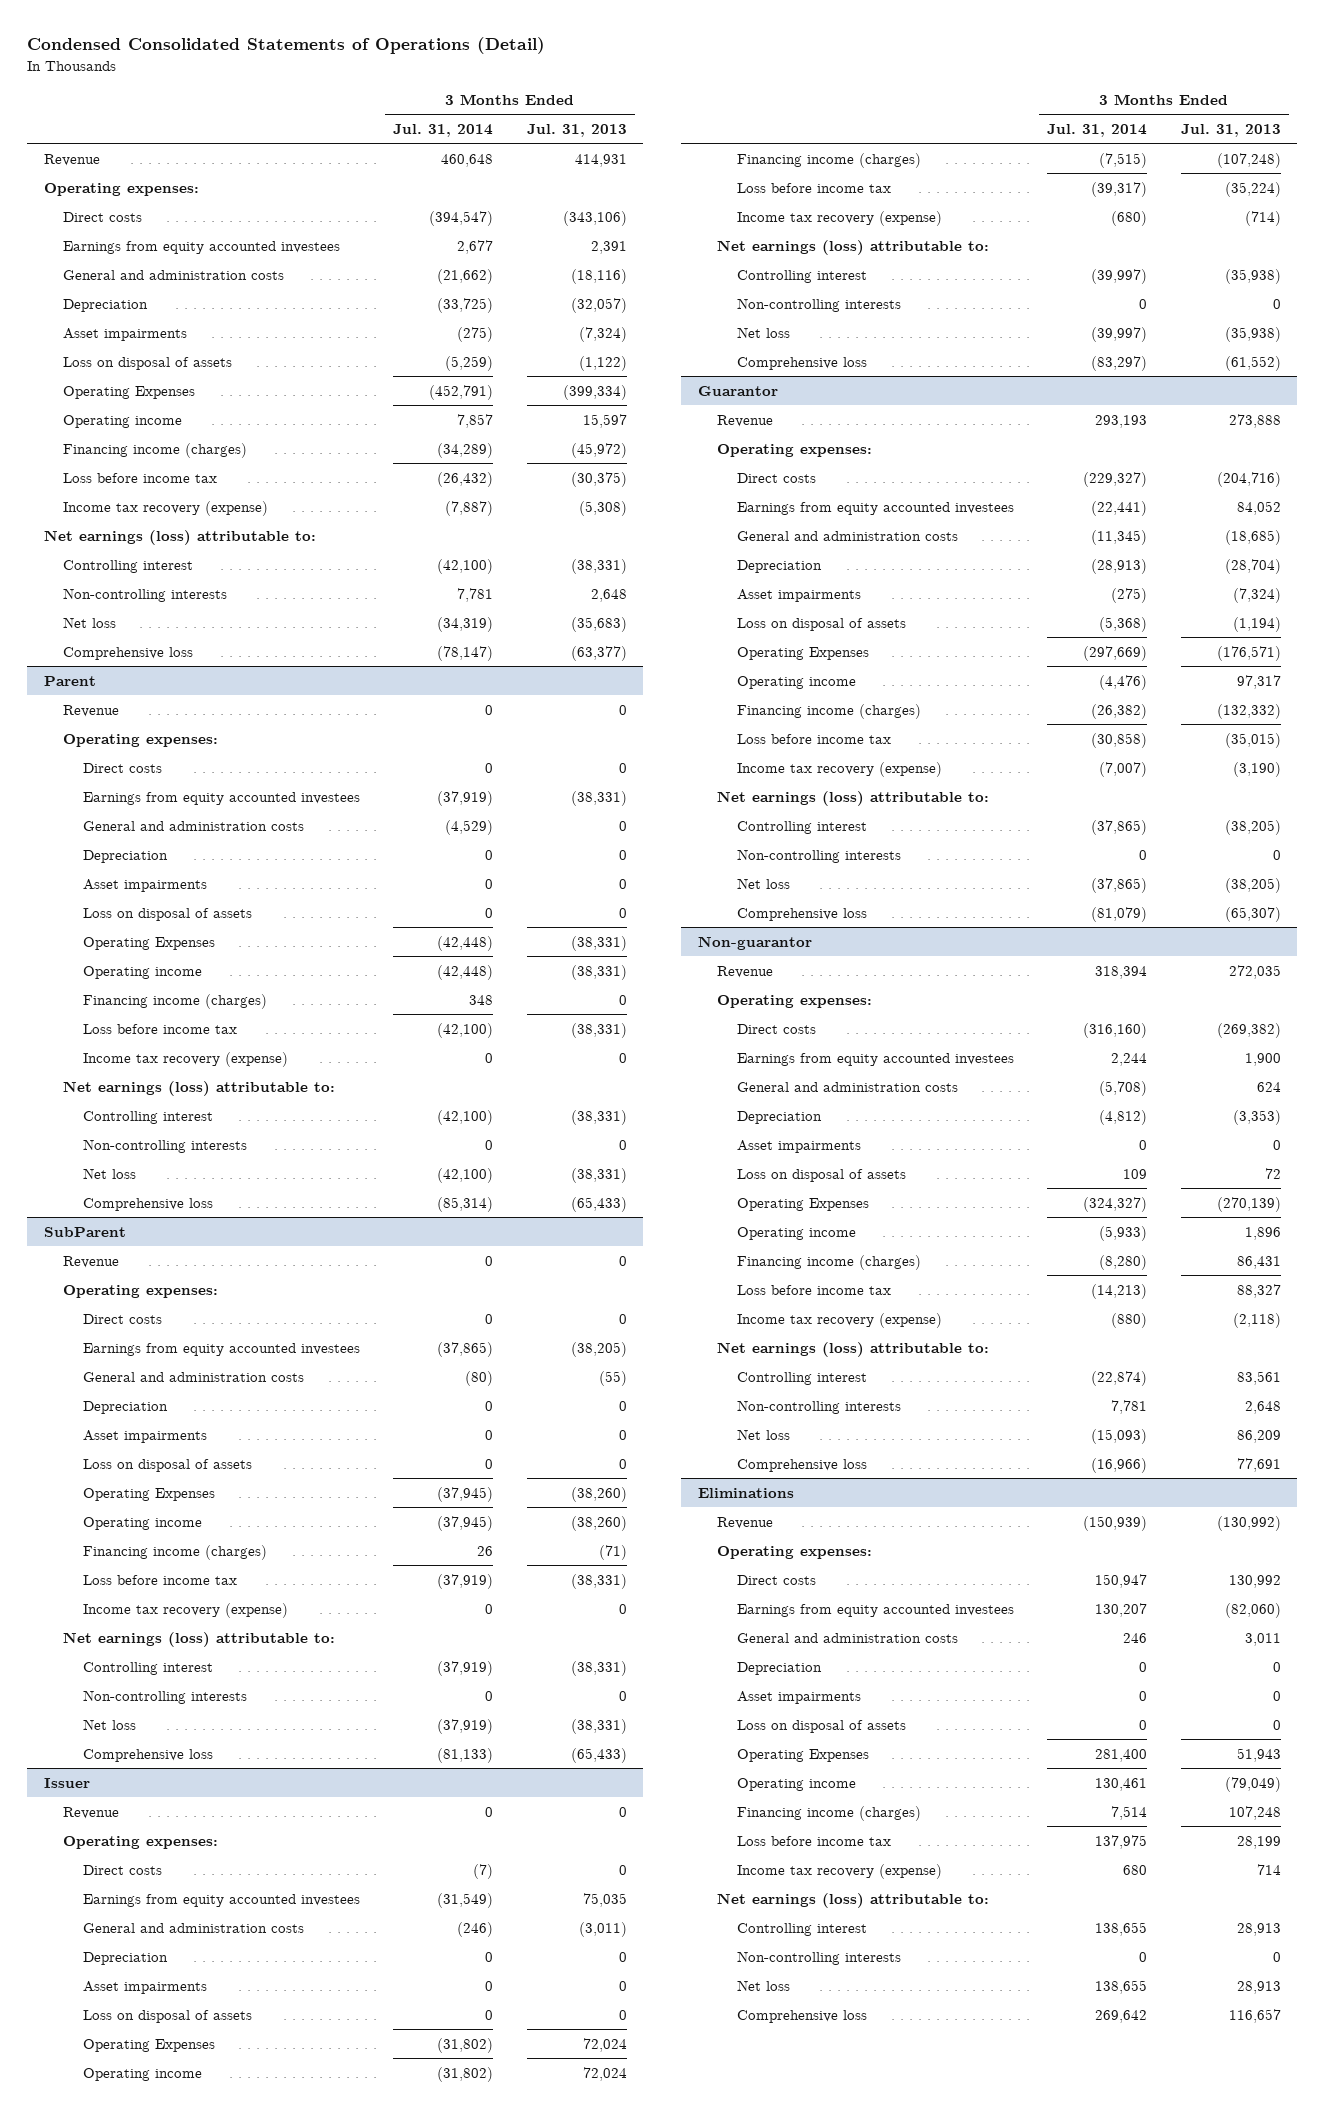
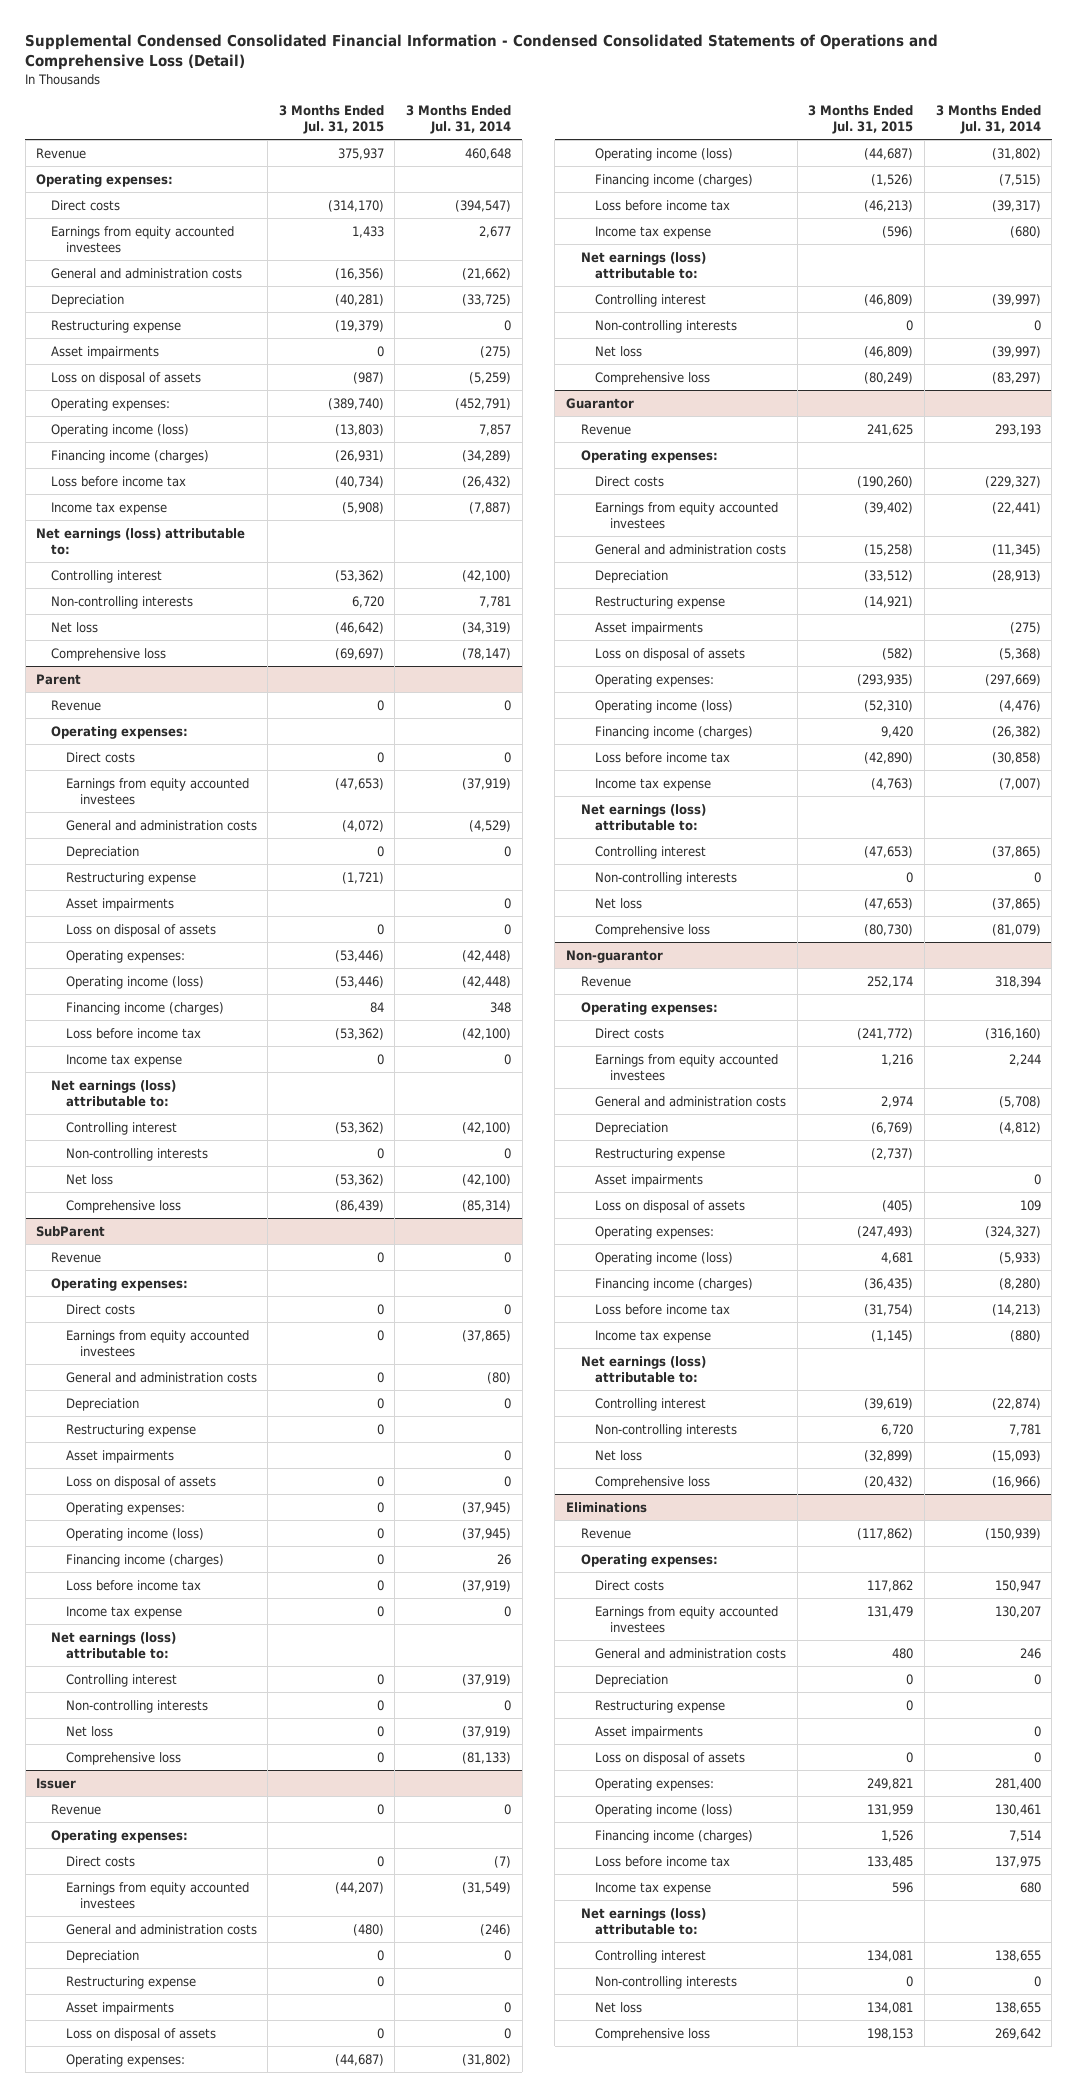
[27,37,546,55] Condensed Consolidated Statements of Operations (Detail) -> [25,33,939,71] Supplemental Condensed Consolidated Financial Information - Condensed Consolidated Statements of Operations and Comprehensive Loss (Detail)
[526,123,627,137] Jul. 31, 2013 -> none
none -> [278,104,384,135] 3 Months Ended Jul. 31, 2015
none -> [51,319,182,333] Restructuring expense
[63,385,196,399] Operating Expenses -> [51,397,171,411] Operating expenses:
[63,414,183,428] Operating income -> [51,423,190,437] Operating income (loss)
[63,500,269,516] Income tax recovery (expense) -> [51,501,168,515] Income tax expense
none -> [65,871,196,885] Restructuring expense
[82,936,215,950] Operating Expenses -> [65,949,185,963] Operating expenses:
[82,965,202,979] Operating income -> [65,975,204,989] Operating income (loss)
[82,1051,288,1067] Income tax recovery (expense) -> [65,1053,182,1067] Income tax expense
none -> [65,1423,196,1437] Restructuring expense
[82,1487,215,1501] Operating Expenses -> [65,1501,185,1515] Operating expenses:
[82,1516,202,1530] Operating income -> [65,1527,204,1541] Operating income (loss)
[82,1602,288,1618] Income tax recovery (expense) -> [65,1605,182,1619] Income tax expense
none -> [65,1975,196,1989] Restructuring expense
[82,2038,215,2052] Operating Expenses -> [65,2053,185,2067] Operating expenses:
[82,2067,202,2081] Operating income -> [595,147,734,161] Operating income (loss)
[736,210,942,226] Income tax recovery (expense) -> [595,225,712,239] Income tax expense
none -> [595,595,726,609] Restructuring expense
[736,646,869,660] Operating Expenses -> [595,673,715,687] Operating expenses:
[736,675,856,689] Operating income -> [595,699,734,713] Operating income (loss)
[736,761,942,777] Income tax recovery (expense) -> [595,777,712,791] Income tax expense
none -> [595,1147,726,1161] Restructuring expense
[736,1197,869,1211] Operating Expenses -> [595,1225,715,1239] Operating expenses:
[736,1226,856,1240] Operating income -> [595,1251,734,1265] Operating income (loss)
[736,1312,942,1328] Income tax recovery (expense) -> [595,1329,712,1343] Income tax expense
none -> [595,1699,726,1713] Restructuring expense
[736,1748,869,1762] Operating Expenses -> [595,1777,715,1791] Operating expenses:
[736,1777,856,1791] Operating income -> [595,1803,734,1817] Operating income (loss)
[736,1863,942,1879] Income tax recovery (expense) -> [595,1881,712,1895] Income tax expense

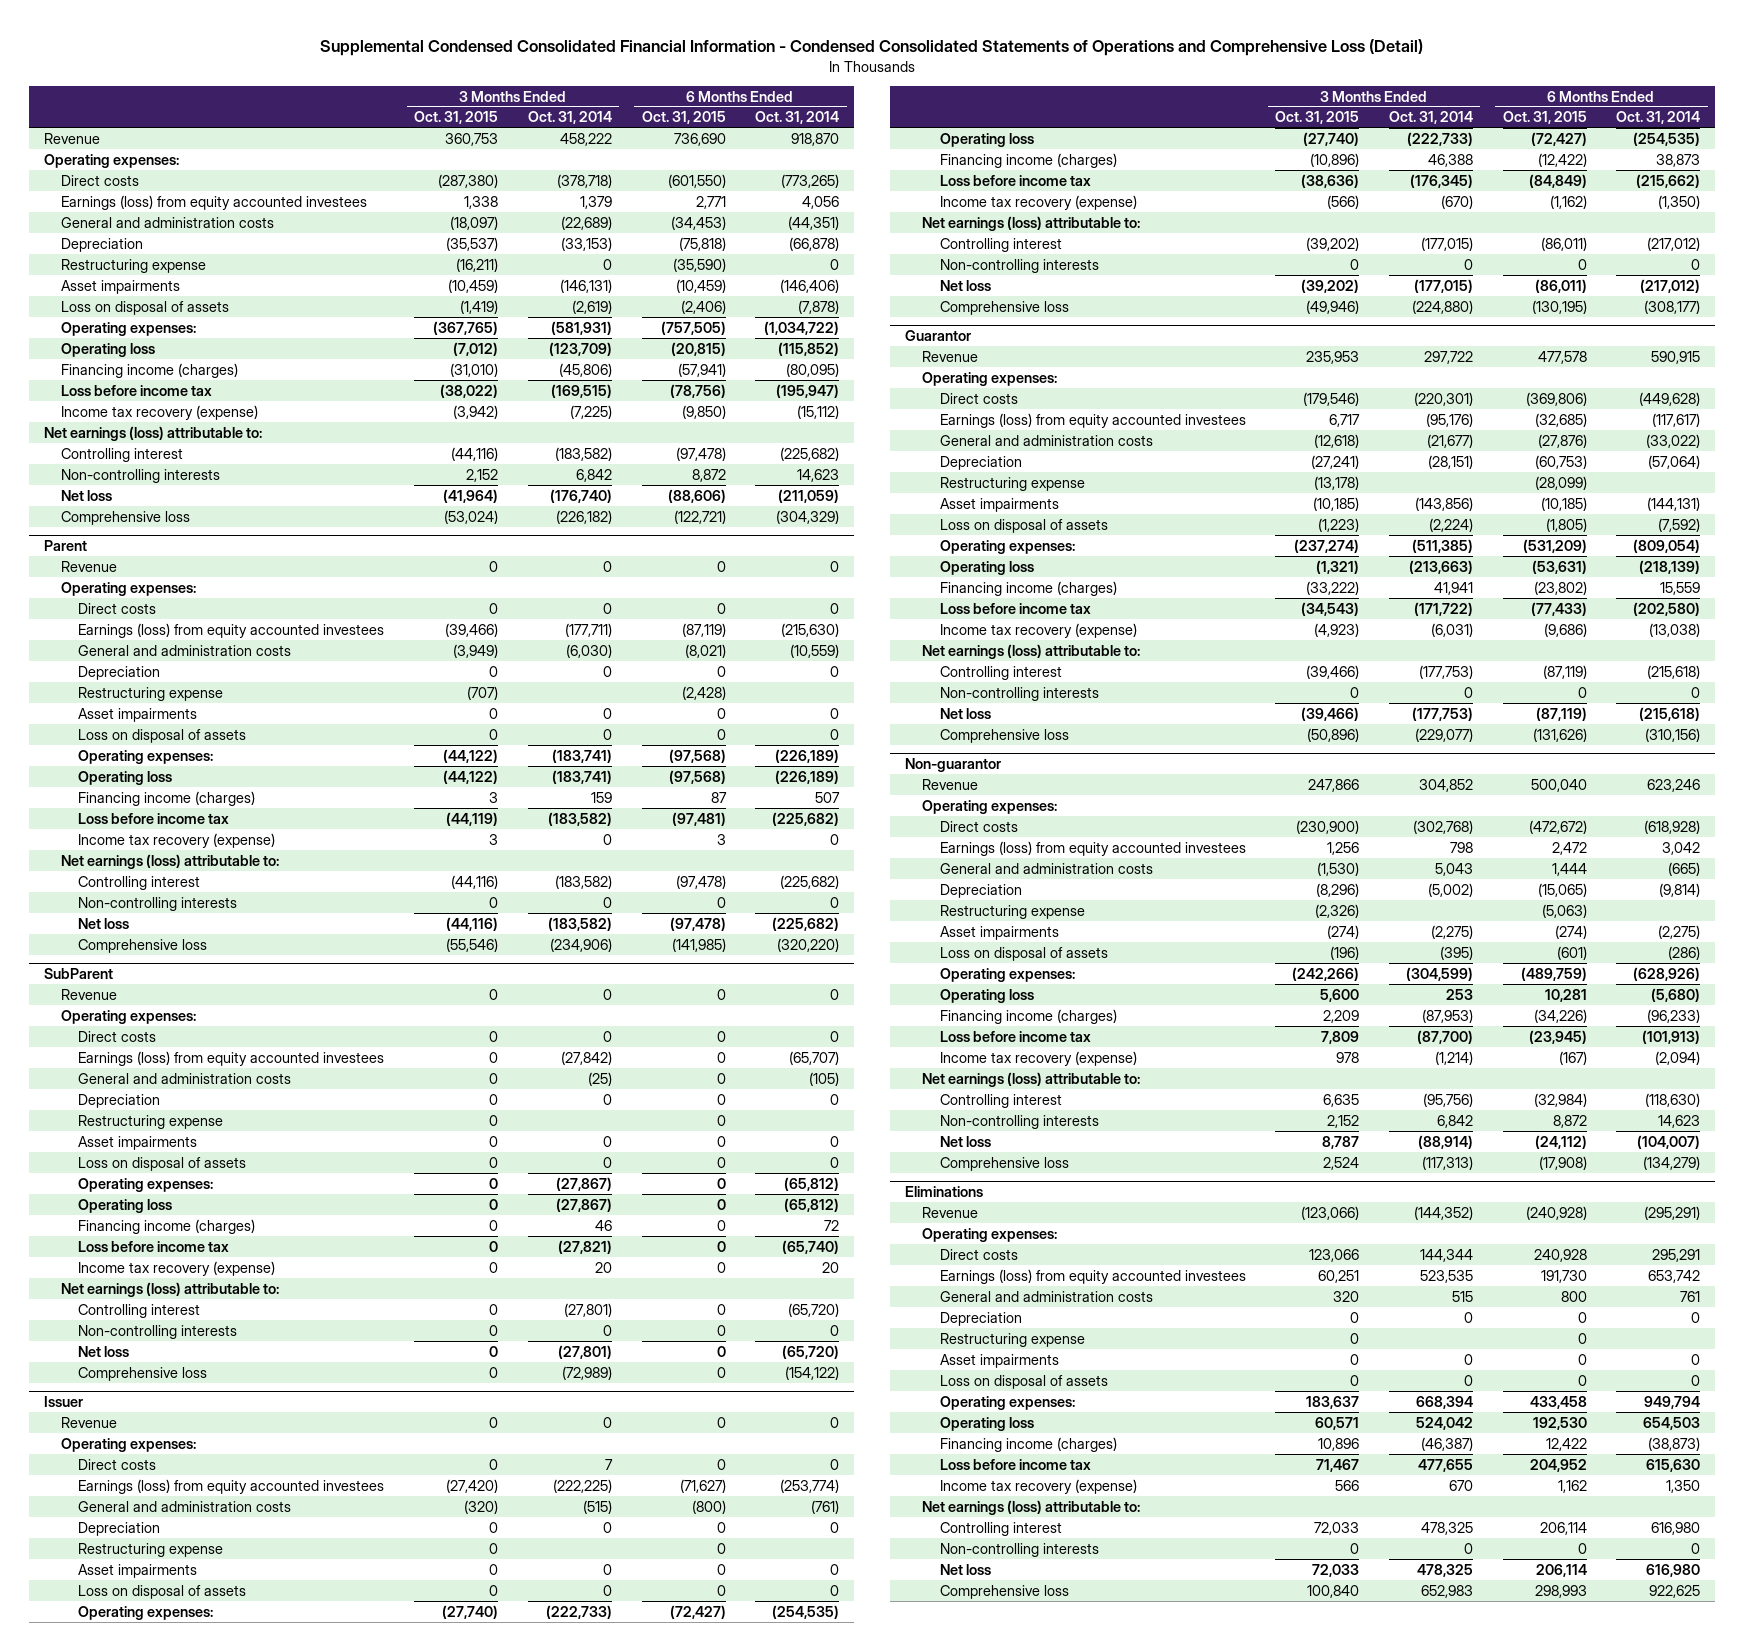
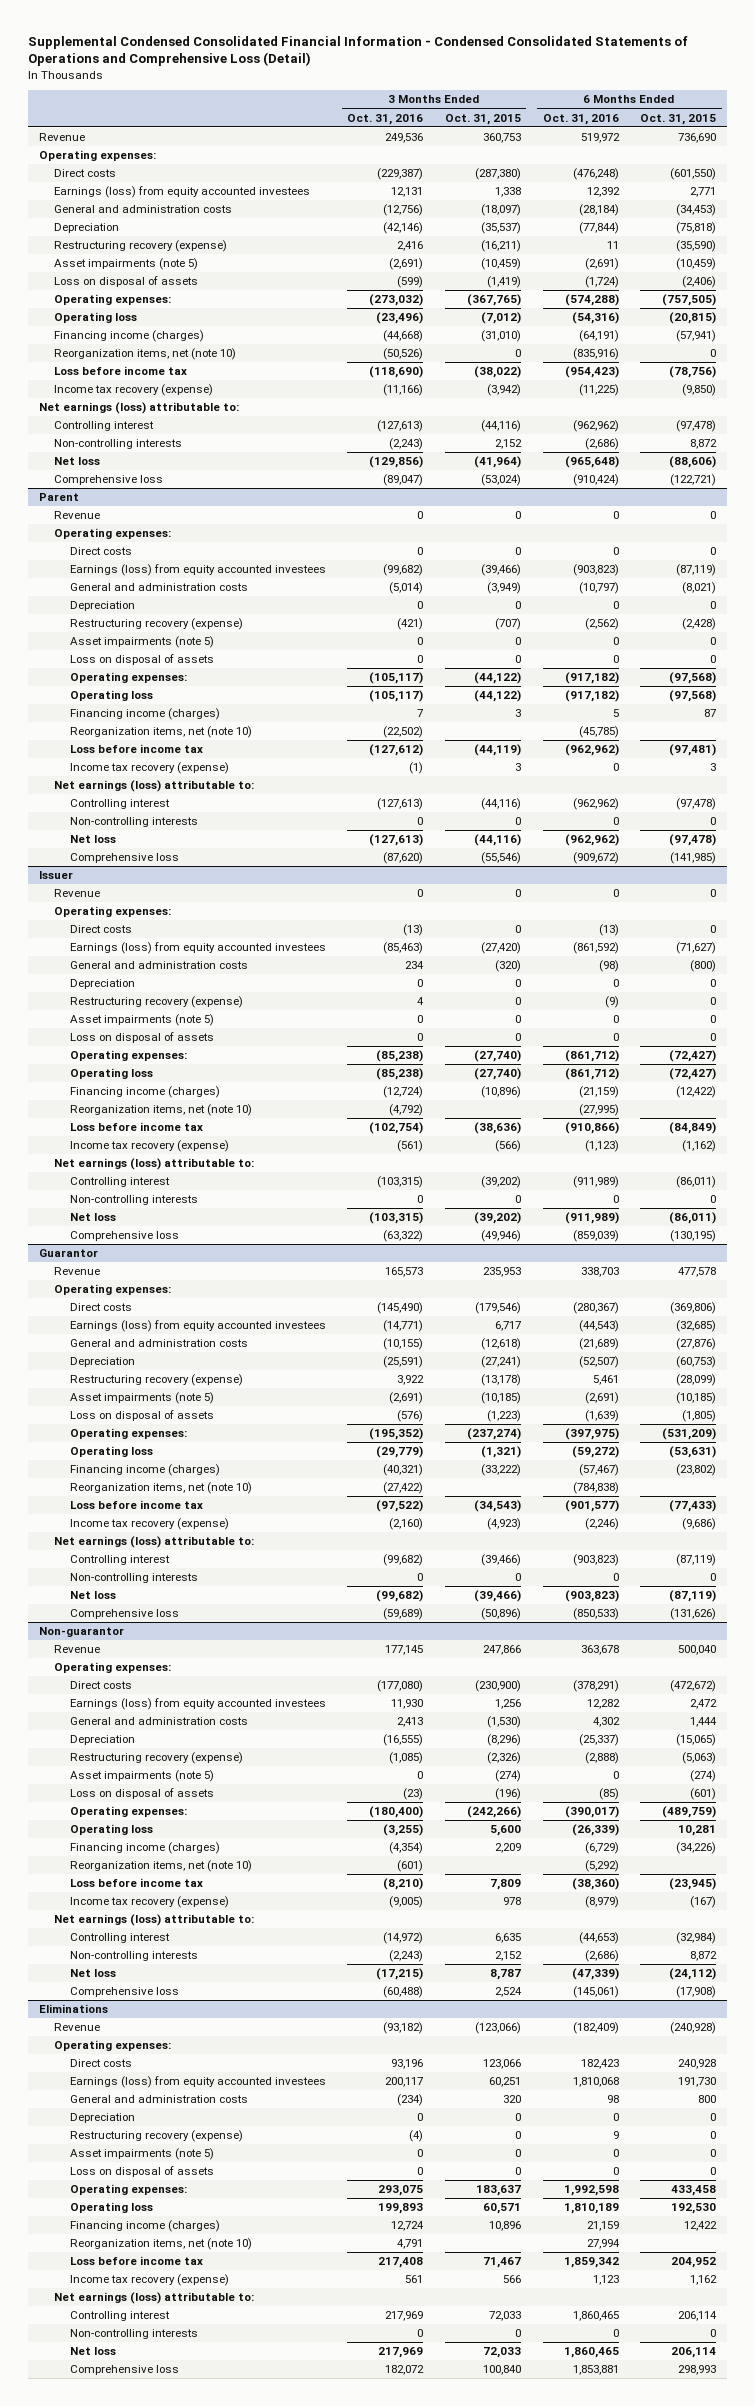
[527,111,612,125] Oct. 31, 2014 -> none
[755,111,840,125] Oct. 31, 2014 -> none
none -> [347,113,424,125] Oct. 31, 2016
none -> [542,113,619,125] Oct. 31, 2016
[61,258,207,273] Restructuring expense -> [54,240,228,253] Restructuring recovery (expense)
[61,279,181,294] Asset impairments -> [54,258,199,271] Asset impairments (note 5)
none -> [54,348,237,361] Reorganization items, net (note 10)
[78,686,224,701] Restructuring expense -> [69,618,243,631] Restructuring recovery (expense)
[78,707,198,722] Asset impairments -> [69,636,214,649] Asset impairments (note 5)
none -> [69,726,252,739] Reorganization items, net (note 10)
[44,968,114,980] SubParent -> none
[61,988,118,1000] Revenue -> none
[61,1009,197,1024] Operating expenses: -> none
[78,1030,157,1042] Direct costs -> none
[78,1050,385,1066] Earnings (loss) from equity accounted investees -> none
[78,1072,292,1084] General and administration costs -> none
[78,1093,161,1108] Depreciation -> none
[78,1114,224,1129] Restructuring expense -> none
[78,1135,198,1150] Asset impairments -> none
[78,1156,247,1171] Loss on disposal of assets -> none
[78,1177,214,1192] Operating expenses: -> none
[78,1198,173,1213] Operating loss -> none
[78,1218,256,1234] Financing income (charges) -> none
[78,1240,230,1252] Loss before income tax -> none
[78,1260,276,1276] Income tax recovery (expense) -> none
[61,1281,280,1297] Net earnings (loss) attributable to: -> none
[78,1303,201,1318] Controlling interest -> none
[78,1324,238,1339] Non-controlling interests -> none
[78,1345,130,1357] Net loss -> none
[78,1366,208,1381] Comprehensive loss -> none
[78,1542,224,1557] Restructuring expense -> [69,996,243,1009] Restructuring recovery (expense)
[78,1563,198,1578] Asset impairments -> [69,1014,214,1027] Asset impairments (note 5)
none -> [69,1104,252,1117] Reorganization items, net (note 10)
[939,476,1085,491] Restructuring expense -> [69,1374,243,1387] Restructuring recovery (expense)
[939,497,1059,512] Asset impairments -> [69,1392,214,1405] Asset impairments (note 5)
none -> [69,1482,252,1495] Reorganization items, net (note 10)
[939,904,1085,919] Restructuring expense -> [69,1752,243,1765] Restructuring recovery (expense)
[939,925,1059,940] Asset impairments -> [69,1770,214,1783] Asset impairments (note 5)
none -> [69,1860,252,1873] Reorganization items, net (note 10)
[939,1332,1085,1347] Restructuring expense -> [69,2130,243,2143] Restructuring recovery (expense)
[939,1353,1059,1368] Asset impairments -> [69,2148,214,2161] Asset impairments (note 5)
none -> [69,2238,252,2251] Reorganization items, net (note 10)

